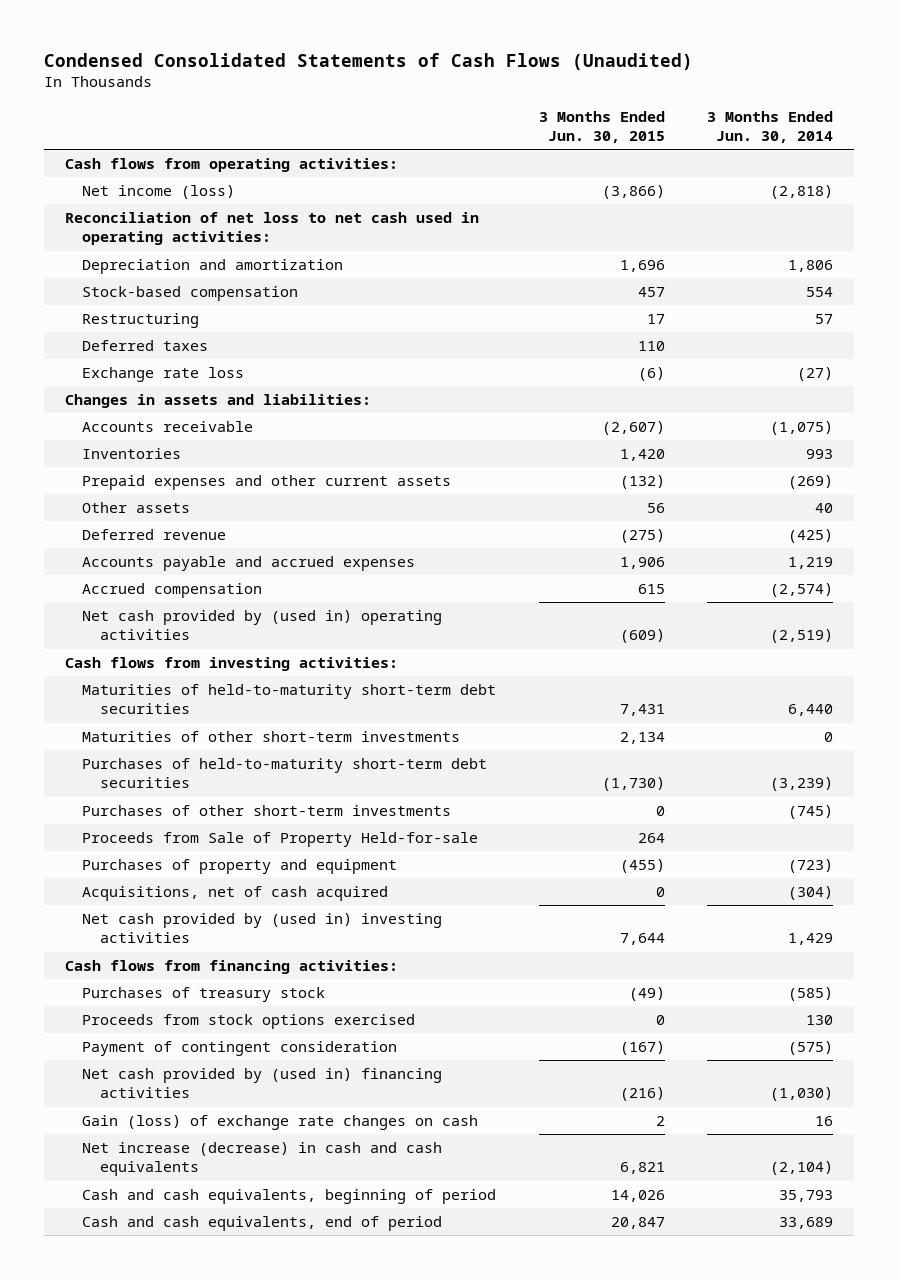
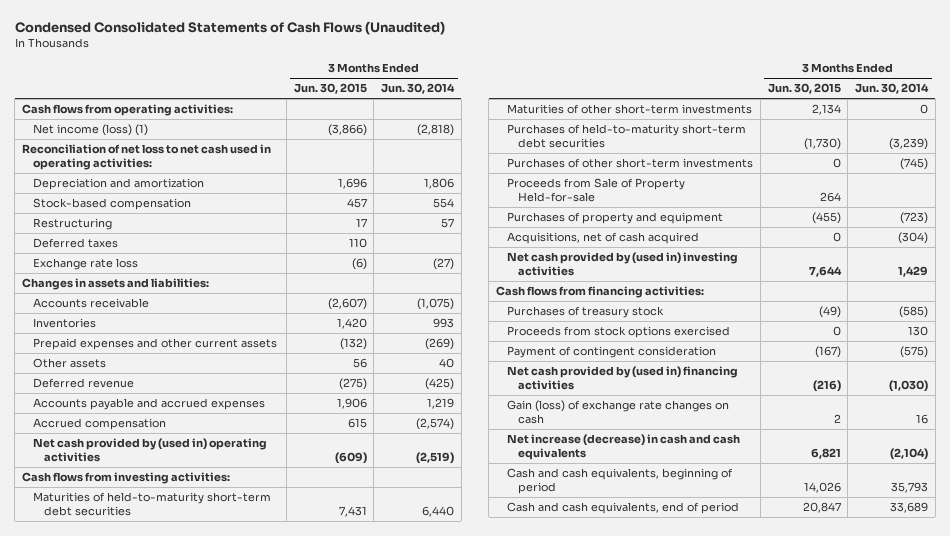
[82,185,236,200] Net income (loss) -> [33,124,149,137] Net income (loss) (1)

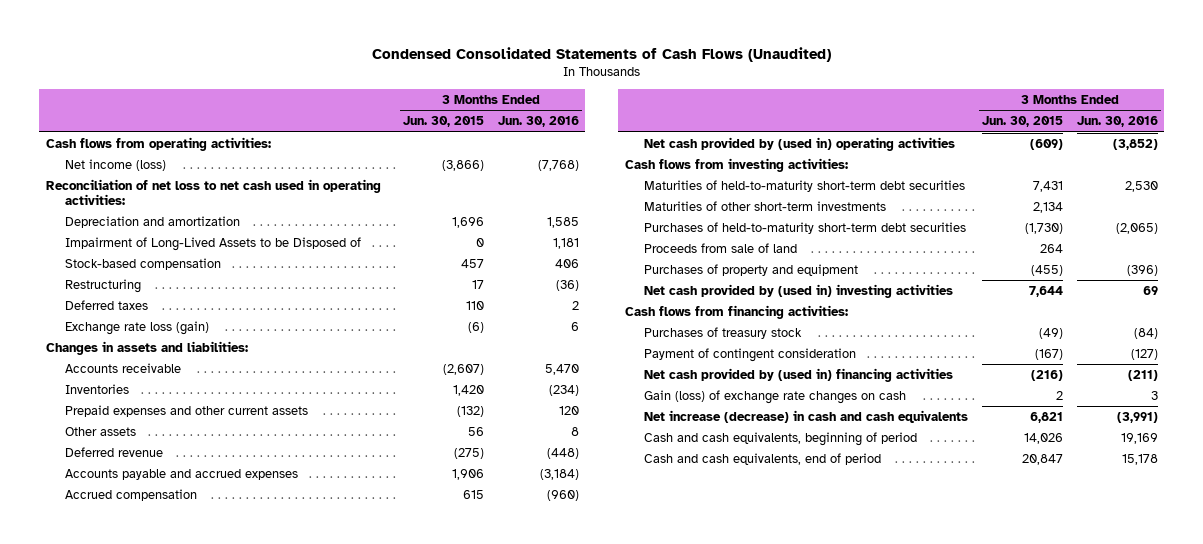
[380,83,455,95] Jun. 30, 2014 -> none
none -> [497,116,579,128] Jun. 30, 2016
[33,124,149,137] Net income (loss) (1) -> [65,158,167,171] Net income (loss)
none -> [65,236,362,251] Impairment of Long-Lived Assets to be Disposed of
[33,258,139,271] Exchange rate loss -> [65,320,210,335] Exchange rate loss (gain)
[507,158,754,169] Purchases of other short-term investments -> none
[507,178,686,202] Proceeds from Sale of Property Held-for-sale -> [644,242,798,253] Proceeds from sale of land
[507,232,700,245] Acquisitions, net of cash acquired -> none
[507,326,731,339] Proceeds from stock options exercised -> none

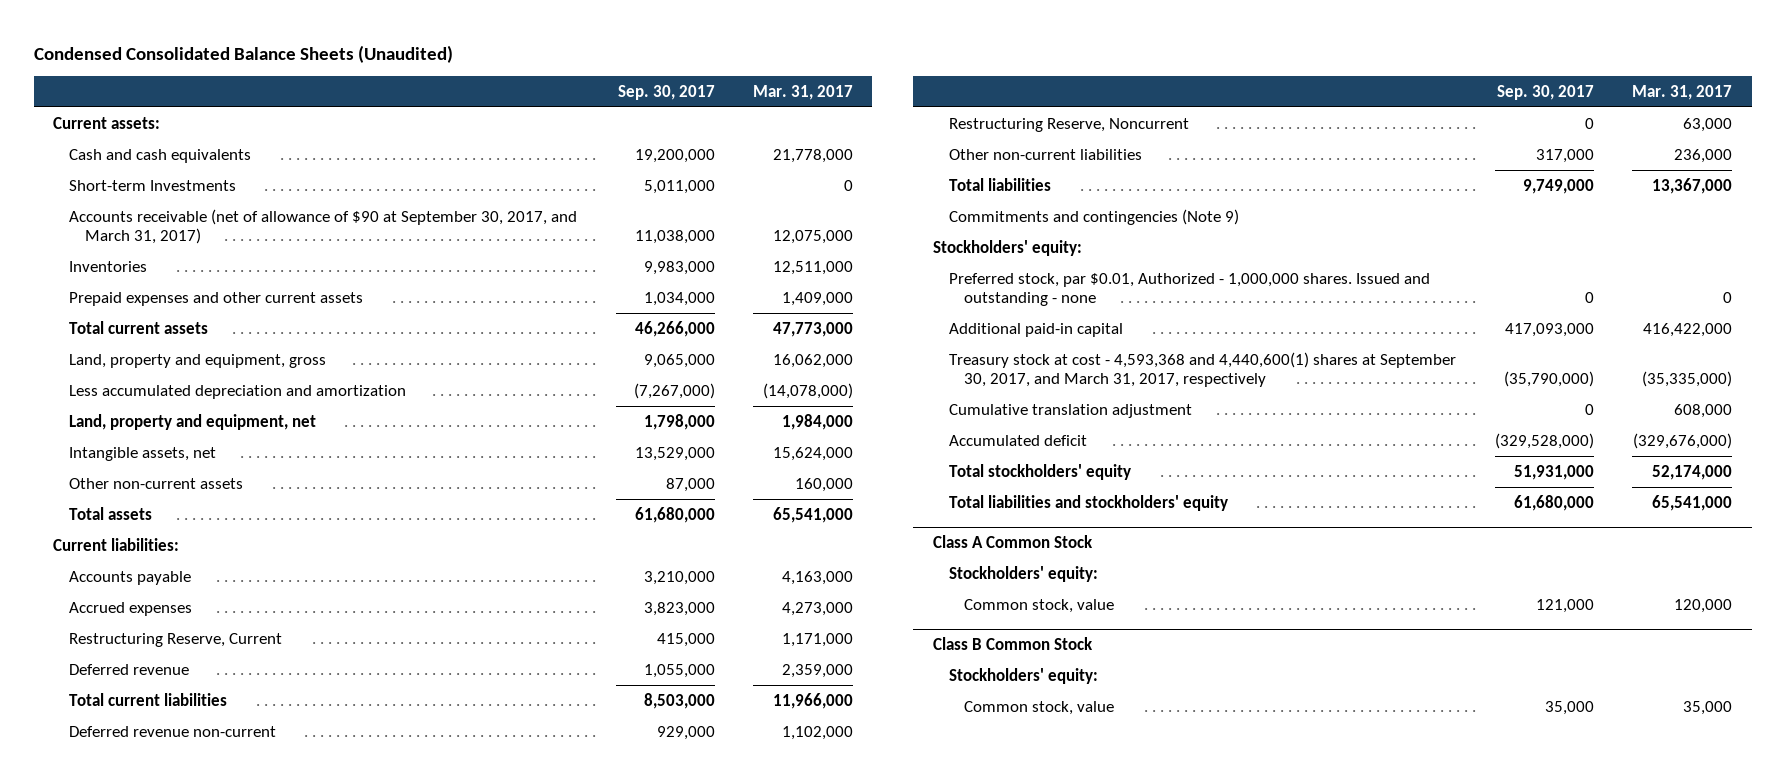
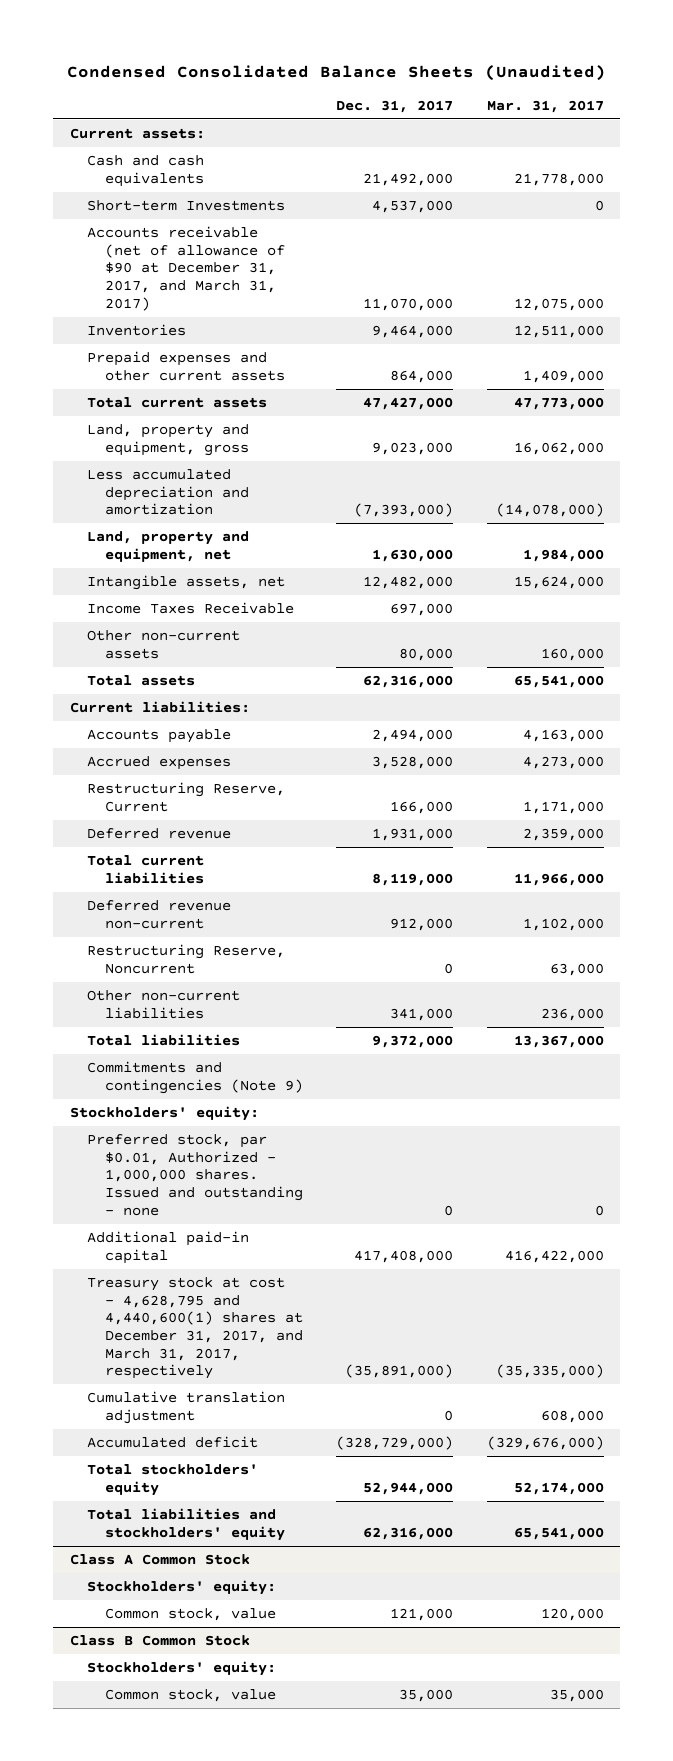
[617,84,715,100] Sep. 30, 2017 -> none
none -> [336,100,454,114] Dec. 31, 2017
[69,208,578,244] Accounts receivable (net of allowance of $90 at September 30, 2017, and March 31, 2017) -> [87,225,286,311] Accounts receivable (net of allowance of $90 at December 31, 2017, and March 31, 2017)
none -> [87,601,295,614] Income Taxes Receivable
[948,351,1456,387] Treasury stock at cost - 4,593,368 and 4,440,600(1) shares at September 30, 2017, and March 31, 2017, respectively -> [87,1276,304,1380] Treasury stock at cost - 4,628,795 and 4,440,600(1) shares at December 31, 2017, and March 31, 2017, respectively

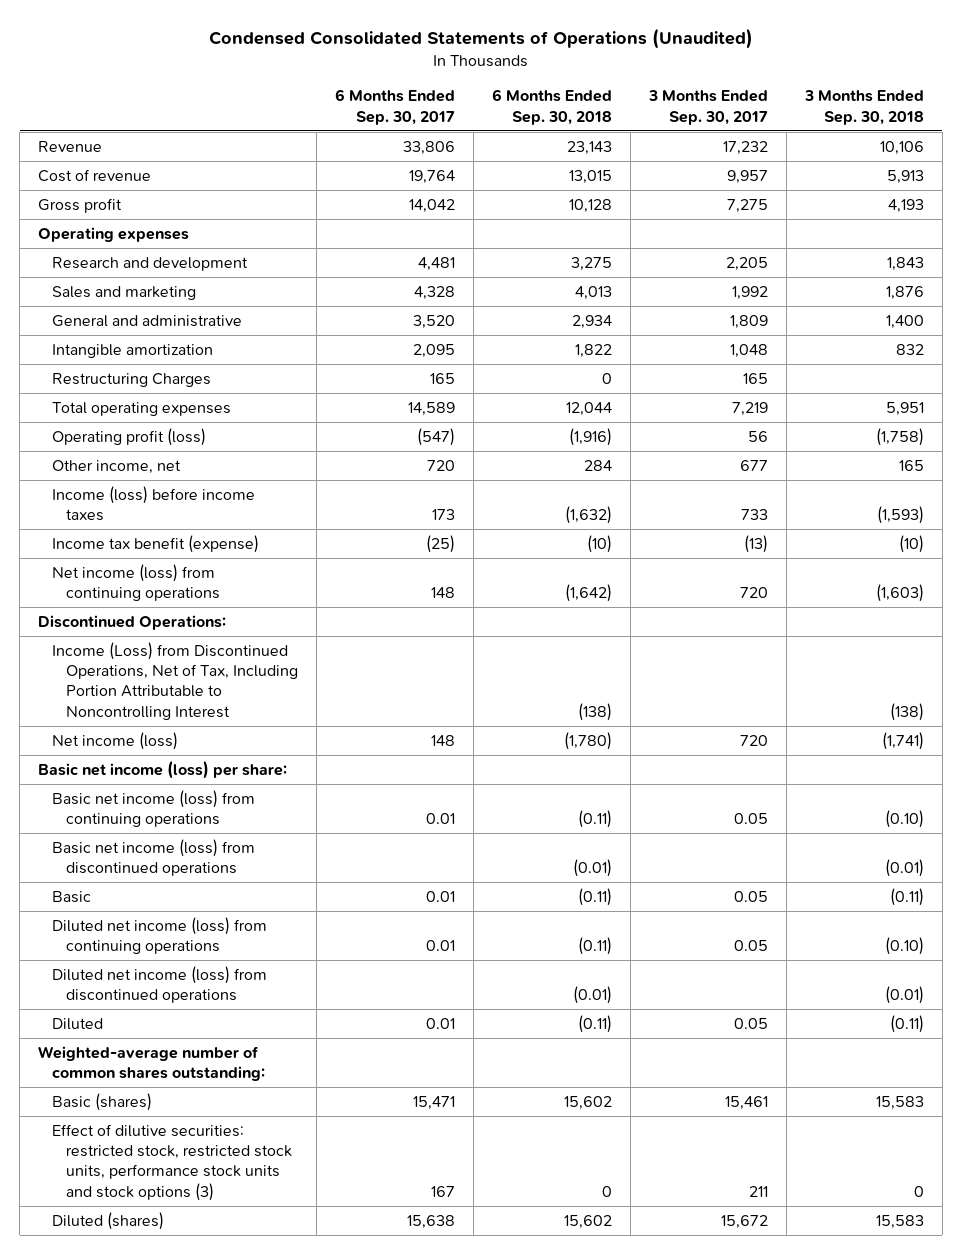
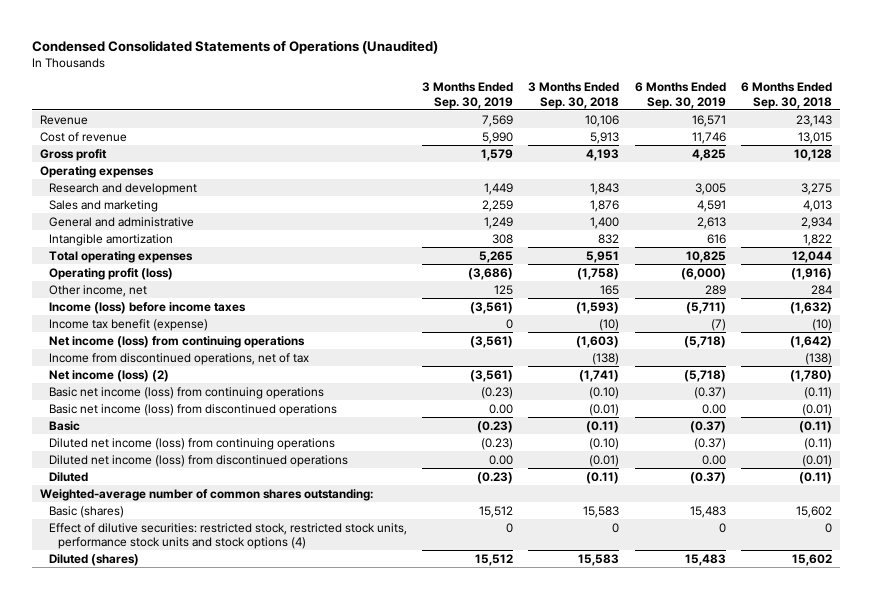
[335,89,456,125] 6 Months Ended Sep. 30, 2017 -> none
[647,90,768,125] 3 Months Ended Sep. 30, 2017 -> none
none -> [422,82,514,109] 3 Months Ended Sep. 30, 2019
none -> [634,82,726,109] 6 Months Ended Sep. 30, 2019
[52,372,212,387] Restructuring Charges -> none
[38,614,227,630] Discontinued Operations: -> none
[38,760,288,779] Basic net income (loss) per share: -> none
[52,641,299,720] Income (Loss) from Discontinued Operations, Net of Tax, Including Portion Attributable to Noncontrolling Interest -> [48,352,309,365] Income from discontinued operations, net of tax
[52,731,179,750] Net income (loss) -> [48,369,169,382] Net income (loss) (2)
[52,1123,293,1201] Effect of dilutive securities: restricted stock, restricted stock units, performance stock units and stock options (3) -> [48,522,407,549] Effect of dilutive securities: restricted stock, restricted stock units, performance stock units and stock options (4)

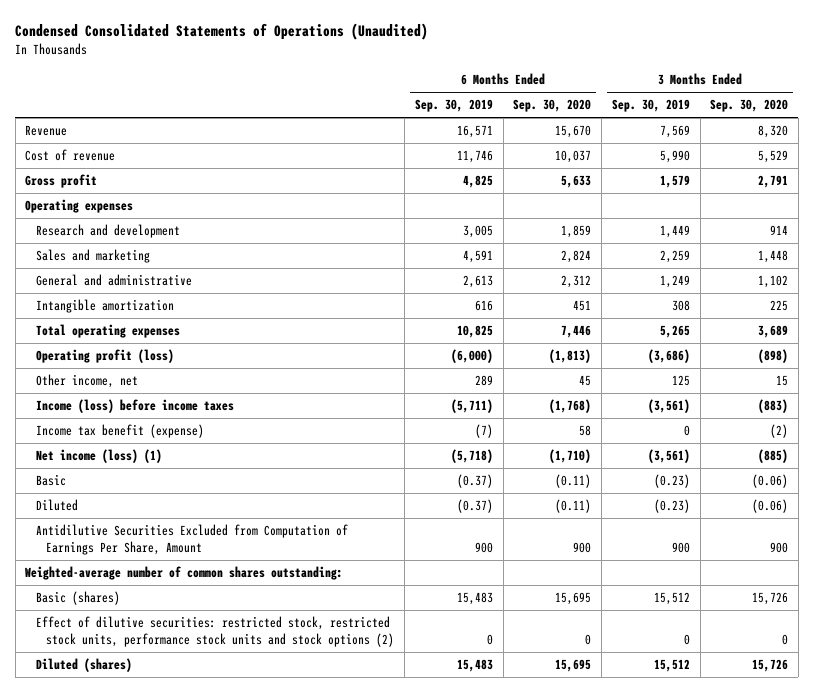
[528,82,620,109] 3 Months Ended Sep. 30, 2018 -> none
[740,82,832,109] 6 Months Ended Sep. 30, 2018 -> none
none -> [513,99,592,113] Sep. 30, 2020
none -> [710,99,789,113] Sep. 30, 2020
[48,335,305,348] Net income (loss) from continuing operations -> none
[48,352,309,365] Income from discontinued operations, net of tax -> none
[48,386,324,399] Basic net income (loss) from continuing operations -> none
[48,403,337,416] Basic net income (loss) from discontinued operations -> none
[48,369,169,382] Net income (loss) (2) -> [35,449,162,464] Net income (loss) (1)
[48,437,335,450] Diluted net income (loss) from continuing operations -> none
[48,454,348,467] Diluted net income (loss) from discontinued operations -> none
none -> [35,524,348,556] Antidilutive Securities Excluded from Computation of Earnings Per Share, Amount
[48,522,407,549] Effect of dilutive securities: restricted stock, restricted stock units, performance stock units and stock options (4) -> [35,616,395,648] Effect of dilutive securities: restricted stock, restricted stock units, performance stock units and stock options (2)

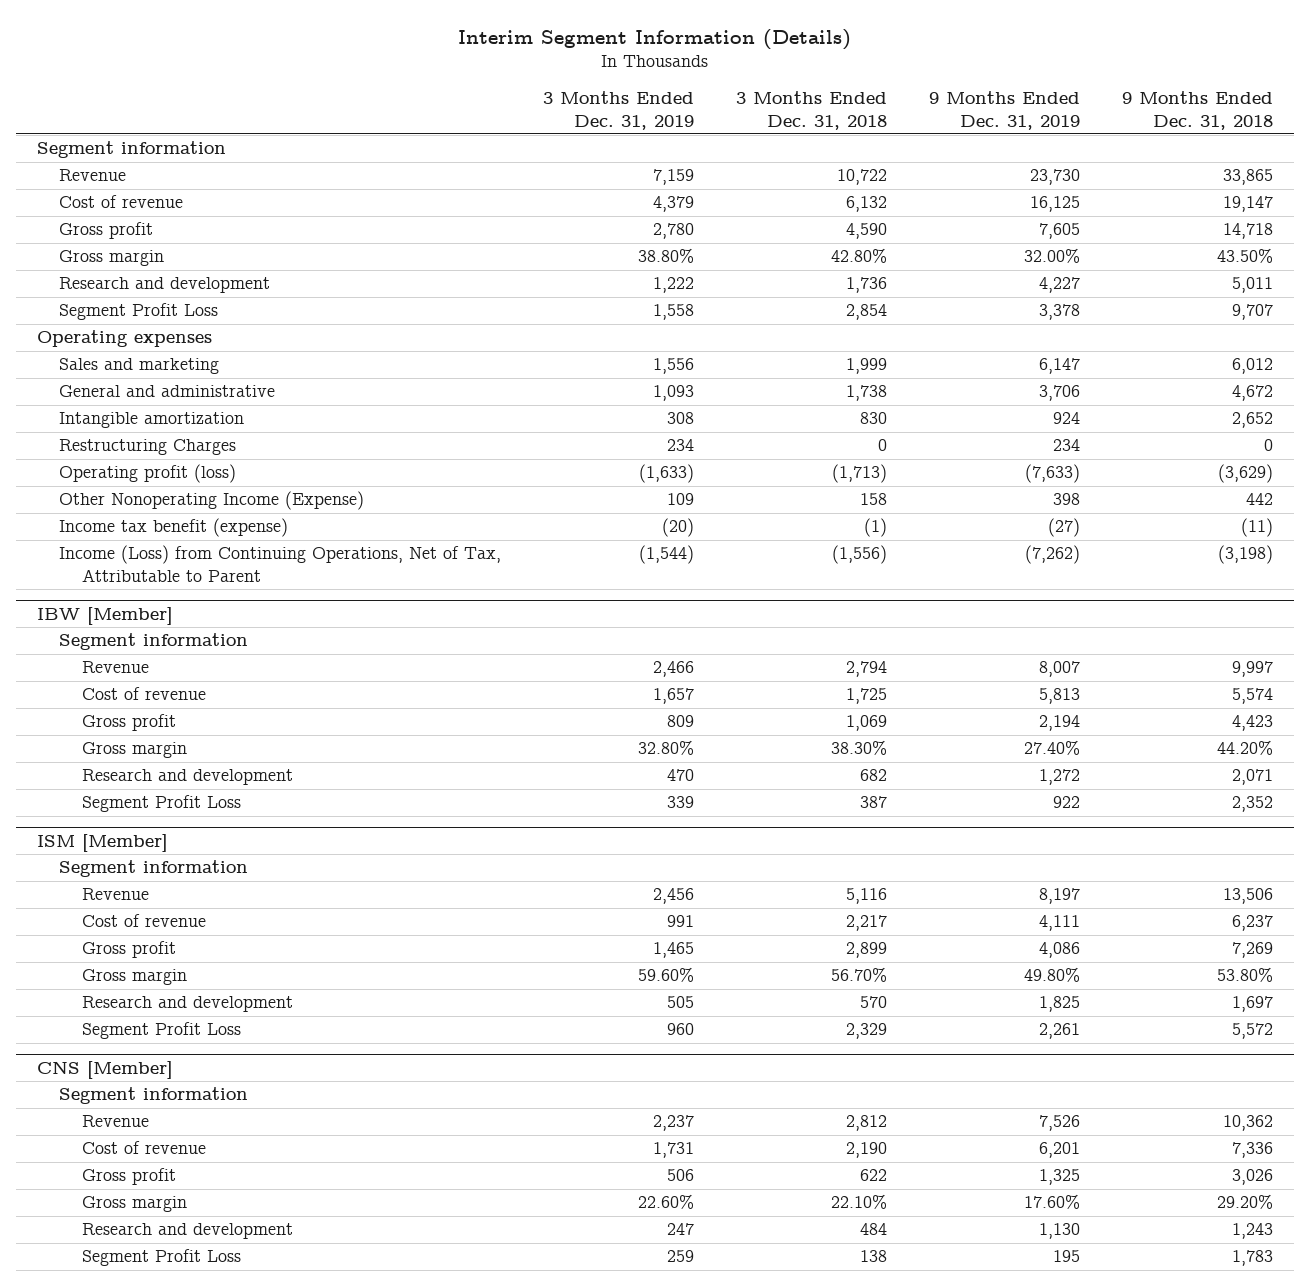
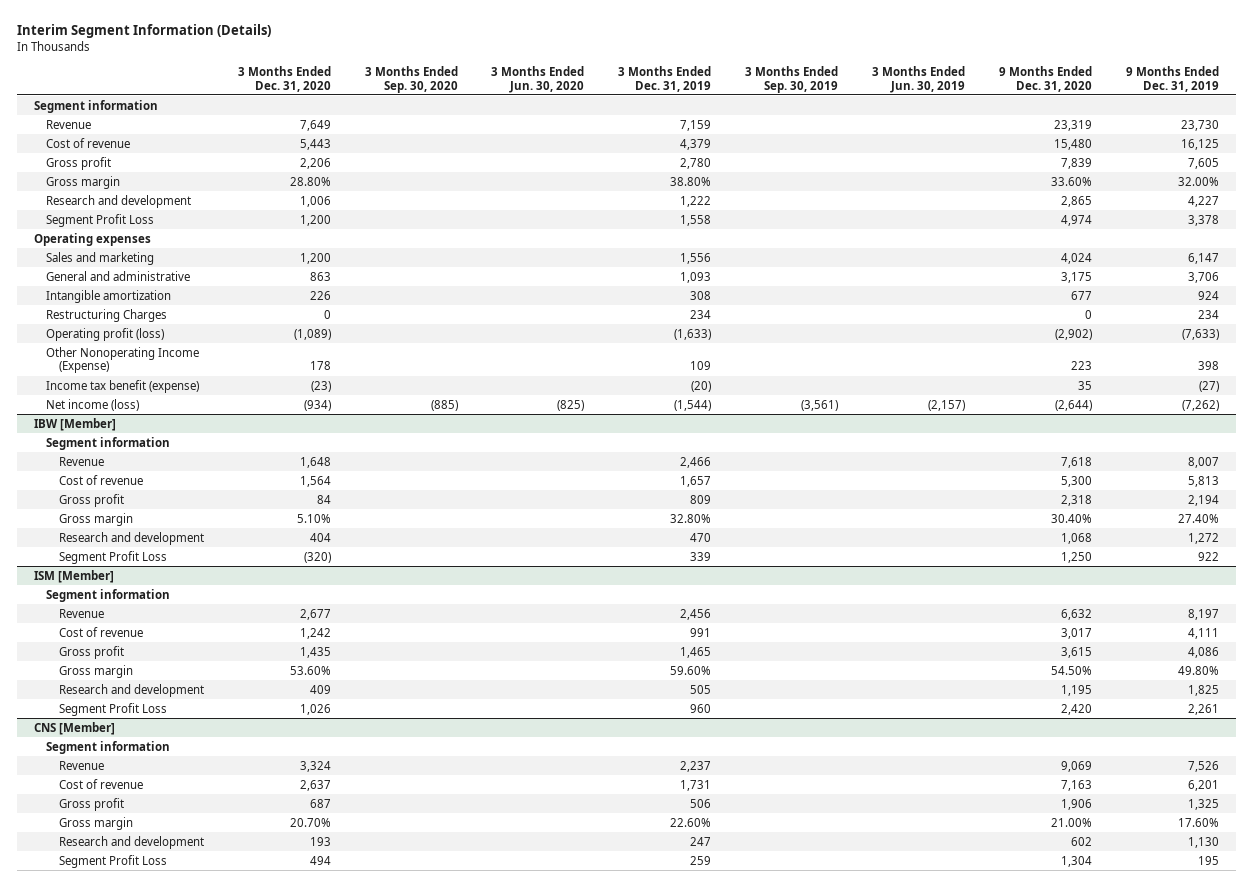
[736,91,888,130] 3 Months Ended Dec. 31, 2018 -> none
[1122,91,1274,130] 9 Months Ended Dec. 31, 2018 -> none
none -> [237,65,331,92] 3 Months Ended Dec. 31, 2020
none -> [364,65,458,93] 3 Months Ended Sep. 30, 2020
none -> [491,65,585,93] 3 Months Ended Jun. 30, 2020
none -> [745,65,839,93] 3 Months Ended Sep. 30, 2019
none -> [872,65,966,93] 3 Months Ended Jun. 30, 2019
none -> [999,65,1093,92] 9 Months Ended Dec. 31, 2020
[59,545,502,582] Income (Loss) from Continuing Operations, Net of Tax, Attributable to Parent -> [46,398,140,411] Net income (loss)

